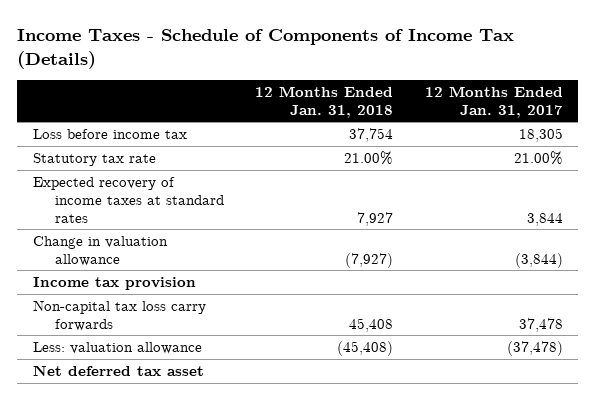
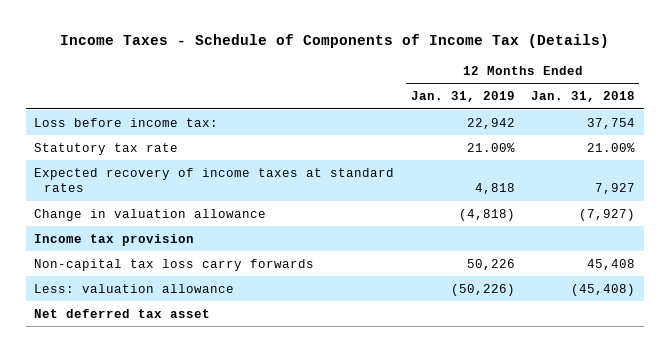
[424,85,563,118] 12 Months Ended Jan. 31, 2017 -> none
none -> [410,91,515,103] Jan. 31, 2019
[33,129,188,140] Loss before income tax -> [34,117,219,127] Loss before income tax:

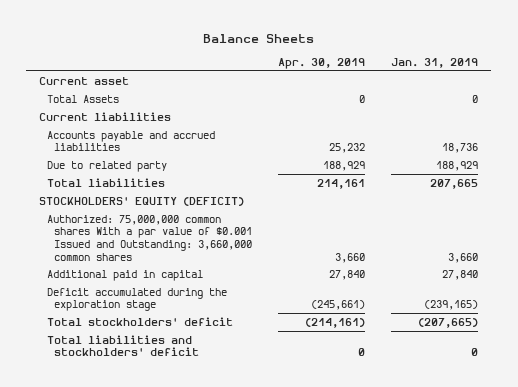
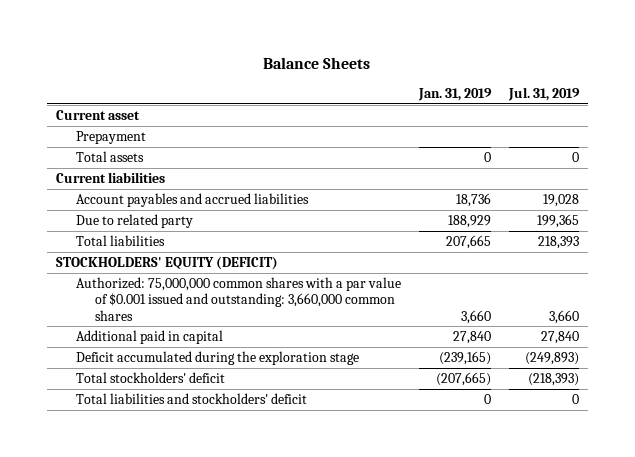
[278,57,366,69] Apr. 30, 2019 -> none
none -> [507,87,580,102] Jul. 31, 2019
none -> [75,131,146,145] Prepayment
[46,94,119,103] Total Assets -> [75,151,144,163] Total assets
[46,130,215,152] Accounts payable and accrued liabilities -> [75,193,309,208] Account payables and accrued liabilities
[46,214,253,261] Authorized: 75,000,000 common shares With a par value of $0.001 Issued and Outstanding: 3,660,000 common shares -> [75,277,401,321] Authorized: 75,000,000 common shares with a par value of $0.001 issued and outstanding: 3,660,000 common shares

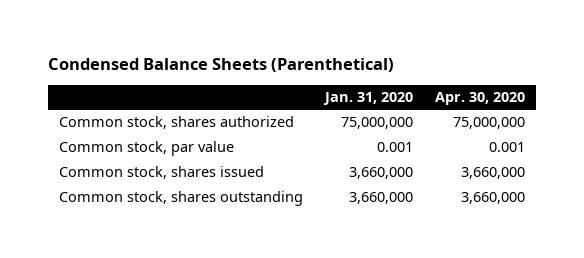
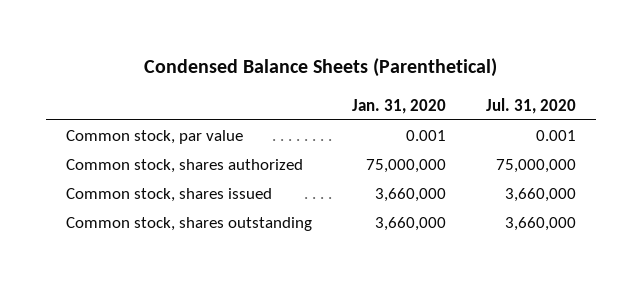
[435,92,526,106] Apr. 30, 2020 -> none
none -> [485,97,576,114] Jul. 31, 2020
[59,116,295,130] Common stock, shares authorized -> [66,159,304,174] Common stock, shares authorized

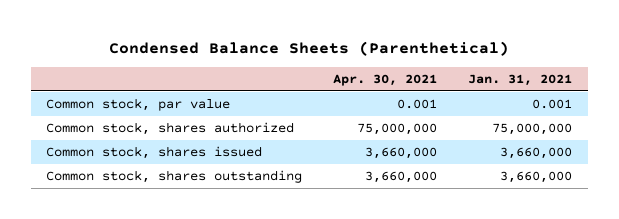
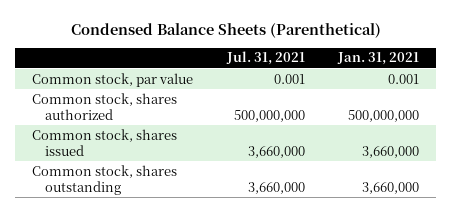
[333,73,438,86] Apr. 30, 2021 -> none
none -> [225,51,305,66] Jul. 31, 2021
[492,122,573,135] 75,000,000 -> [348,110,420,123] 500,000,000

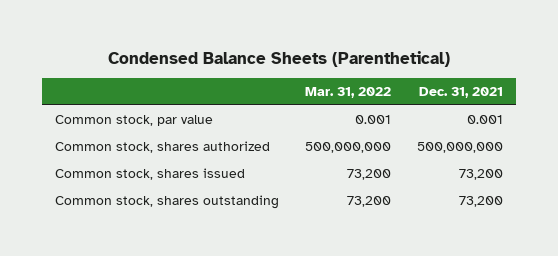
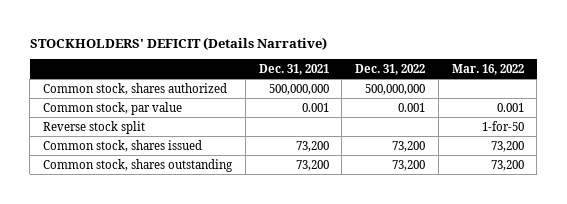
[108,50,451,67] Condensed Balance Sheets (Parenthetical) -> [29,36,327,50] STOCKHOLDERS' DEFICIT (Details Narrative)
[305,87,392,99] Mar. 31, 2022 -> none
none -> [355,63,426,75] Dec. 31, 2022
none -> [451,63,524,75] Mar. 16, 2022
[54,115,213,127] Common stock, par value -> [43,101,183,115] Common stock, par value
none -> [43,120,146,134] Reverse stock split

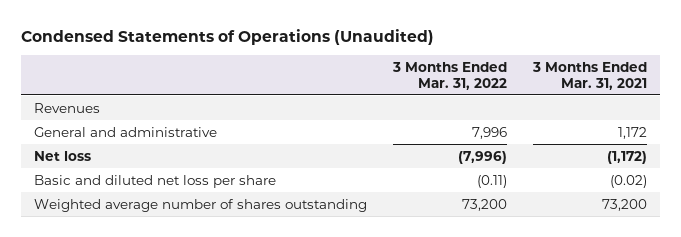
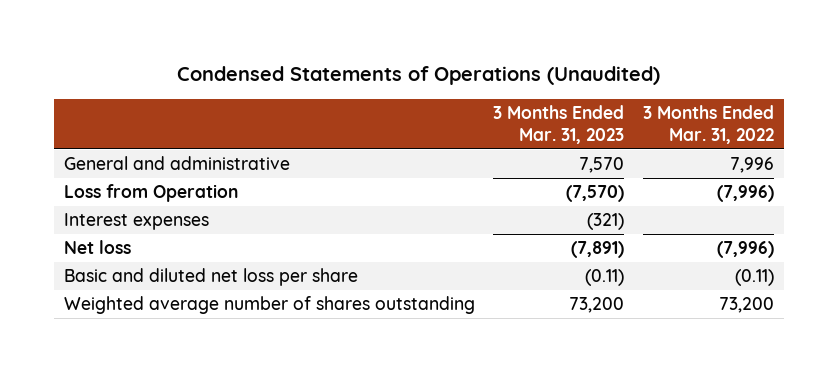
[531,61,647,90] 3 Months Ended Mar. 31, 2021 -> none
none -> [493,105,625,145] 3 Months Ended Mar. 31, 2023
[33,102,100,113] Revenues -> none
none -> [63,184,238,203] Loss from Operation
none -> [63,213,209,231] Interest expenses

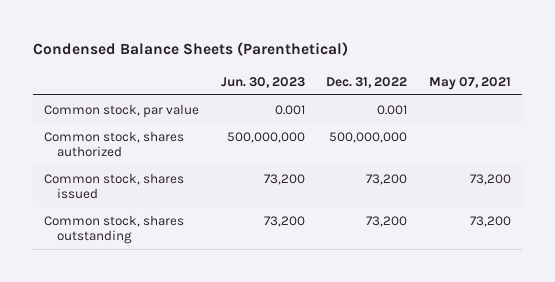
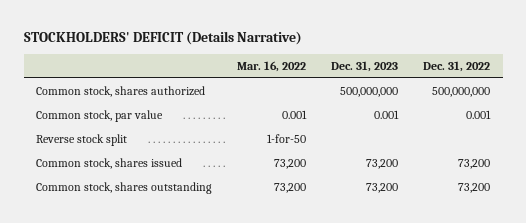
[33,42,349,57] Condensed Balance Sheets (Parenthetical) -> [23,31,302,46] STOCKHOLDERS' DEFICIT (Details Narrative)
[220,76,305,88] Jun. 30, 2023 -> none
[428,76,511,90] May 07, 2021 -> none
none -> [237,61,307,73] Mar. 16, 2022
none -> [331,61,399,73] Dec. 31, 2023
[44,103,200,118] Common stock, par value -> [36,110,164,123] Common stock, par value
none -> [36,134,128,147] Reverse stock split

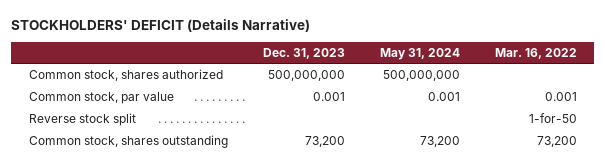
[423,61,491,73] Dec. 31, 2022 -> none
none -> [379,47,460,60] May 31, 2024
[36,158,183,170] Common stock, shares issued -> none

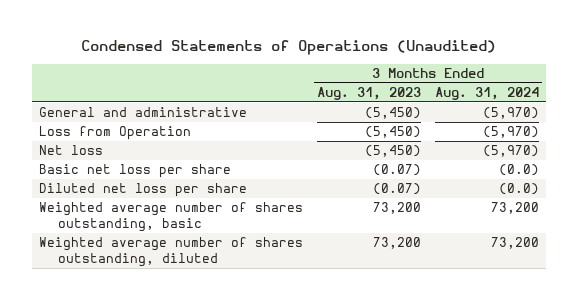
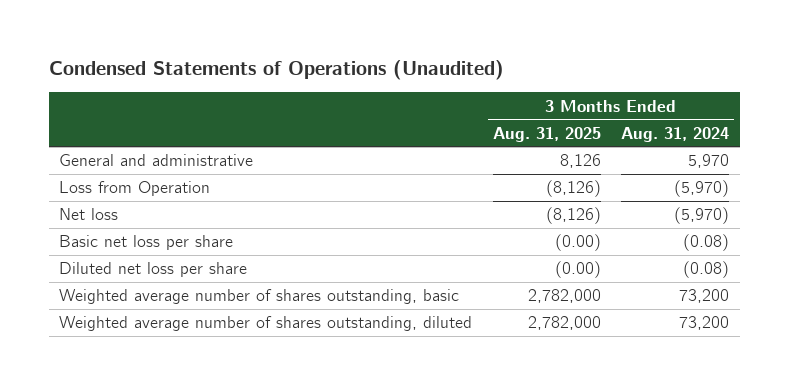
[317,86,422,100] Aug. 31, 2023 -> none
none -> [492,126,601,142] Aug. 31, 2025
[482,107,539,120] (5,970) -> [688,154,730,169] 5,970
[498,164,539,177] (0.0) -> [683,234,730,252] (0.08)
[498,183,539,196] (0.0) -> [683,261,730,279] (0.08)

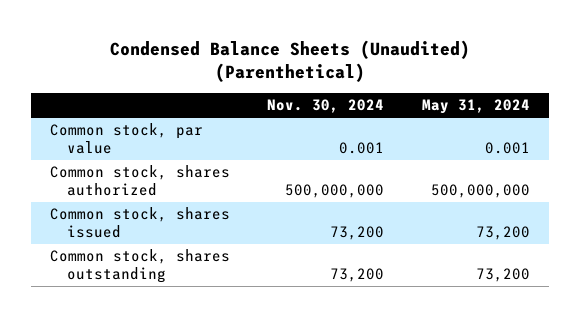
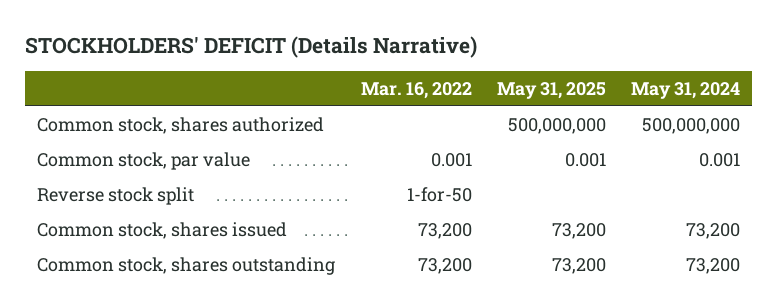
[109,39,470,82] Condensed Balance Sheets (Unaudited) (Parenthetical) -> [24,36,477,59] STOCKHOLDERS' DEFICIT (Details Narrative)
[267,99,385,114] Nov. 30, 2024 -> none
none -> [360,82,472,100] Mar. 16, 2022
none -> [496,82,606,100] May 31, 2025
[49,123,203,155] Common stock, par value -> [37,151,251,170] Common stock, par value
none -> [37,186,195,205] Reverse stock split

